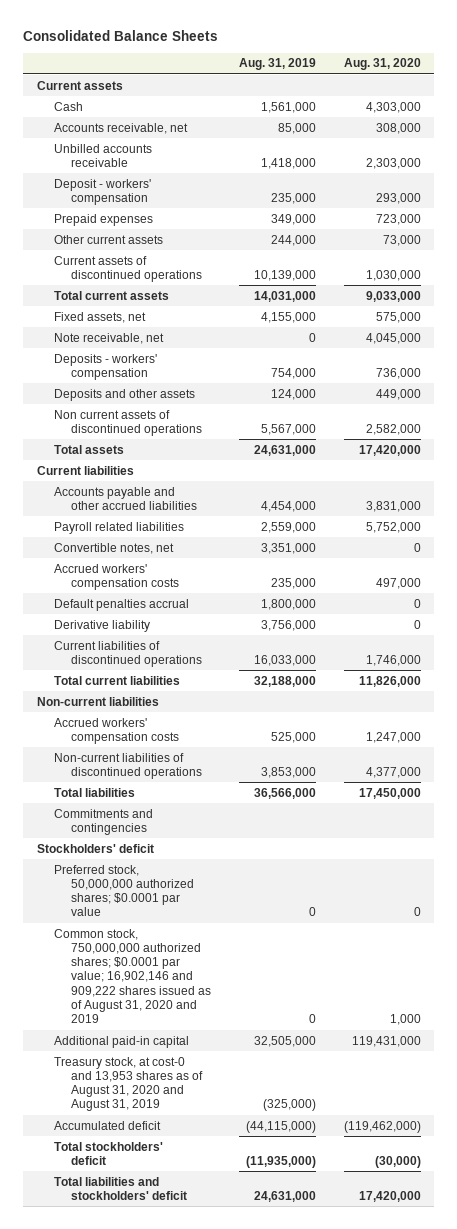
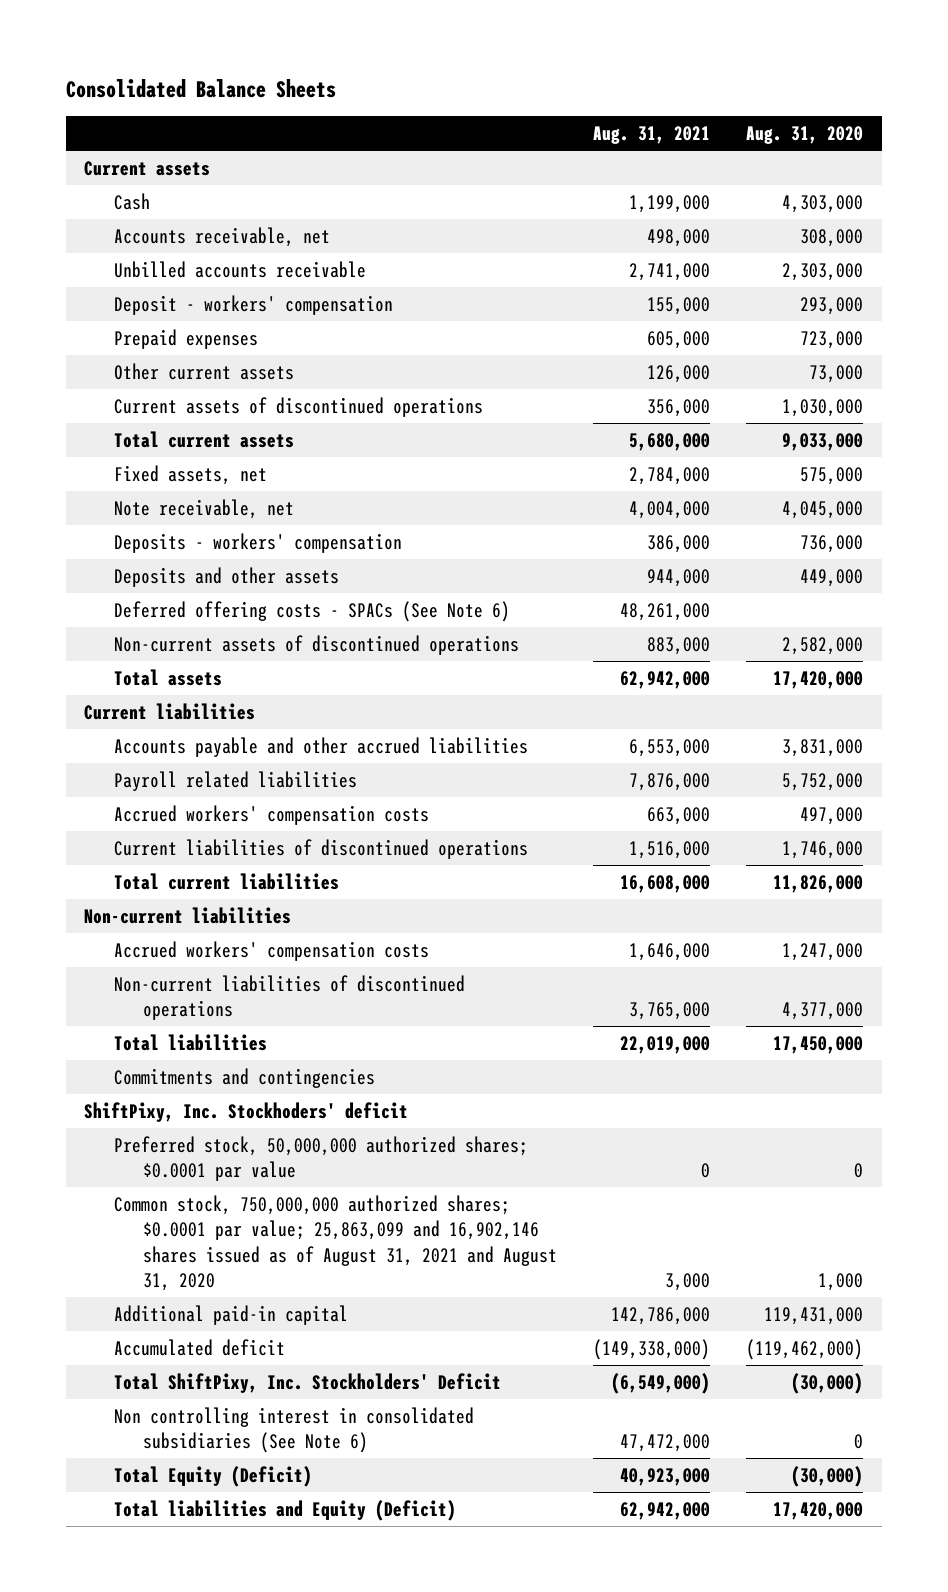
[238,58,316,71] Aug. 31, 2019 -> none
none -> [593,126,711,145] Aug. 31, 2021
none -> [113,600,510,622] Deferred offering costs - SPACs (See Note 6)
[53,409,202,436] Non current assets of discontinued operations -> [113,634,519,655] Non-current assets of discontinued operations
[53,542,174,554] Convertible notes, net -> none
[53,598,189,611] Default penalties accrual -> none
[53,619,150,632] Derivative liability -> none
[36,843,154,853] Stockholders' deficit -> [84,1101,409,1122] ShiftPixy, Inc. Stockhoders' deficit
[53,928,211,1024] Common stock, 750,000,000 authorized shares; $0.0001 par value; 16,902,146 and 909,222 shares issued as of August 31, 2020 and 2019 -> [113,1194,557,1291] Common stock, 750,000,000 authorized shares; $0.0001 par value; 25,863,099 and 16,902,146 shares issued as of August 31, 2021 and August 31, 2020
[53,1056,203,1112] Treasury stock, at cost-0 and 13,953 shares as of August 31, 2020 and August 31, 2019 -> none
[53,1141,163,1165] Total stockholders' deficit -> [113,1372,501,1393] Total ShiftPixy, Inc. Stockholders' Deficit
none -> [113,1406,474,1454] Non controlling interest in consolidated subsidiaries (See Note 6)
none -> [113,1465,312,1487] Total Equity (Deficit)
[53,1176,187,1200] Total liabilities and stockholders' deficit -> [113,1499,456,1521] Total liabilities and Equity (Deficit)

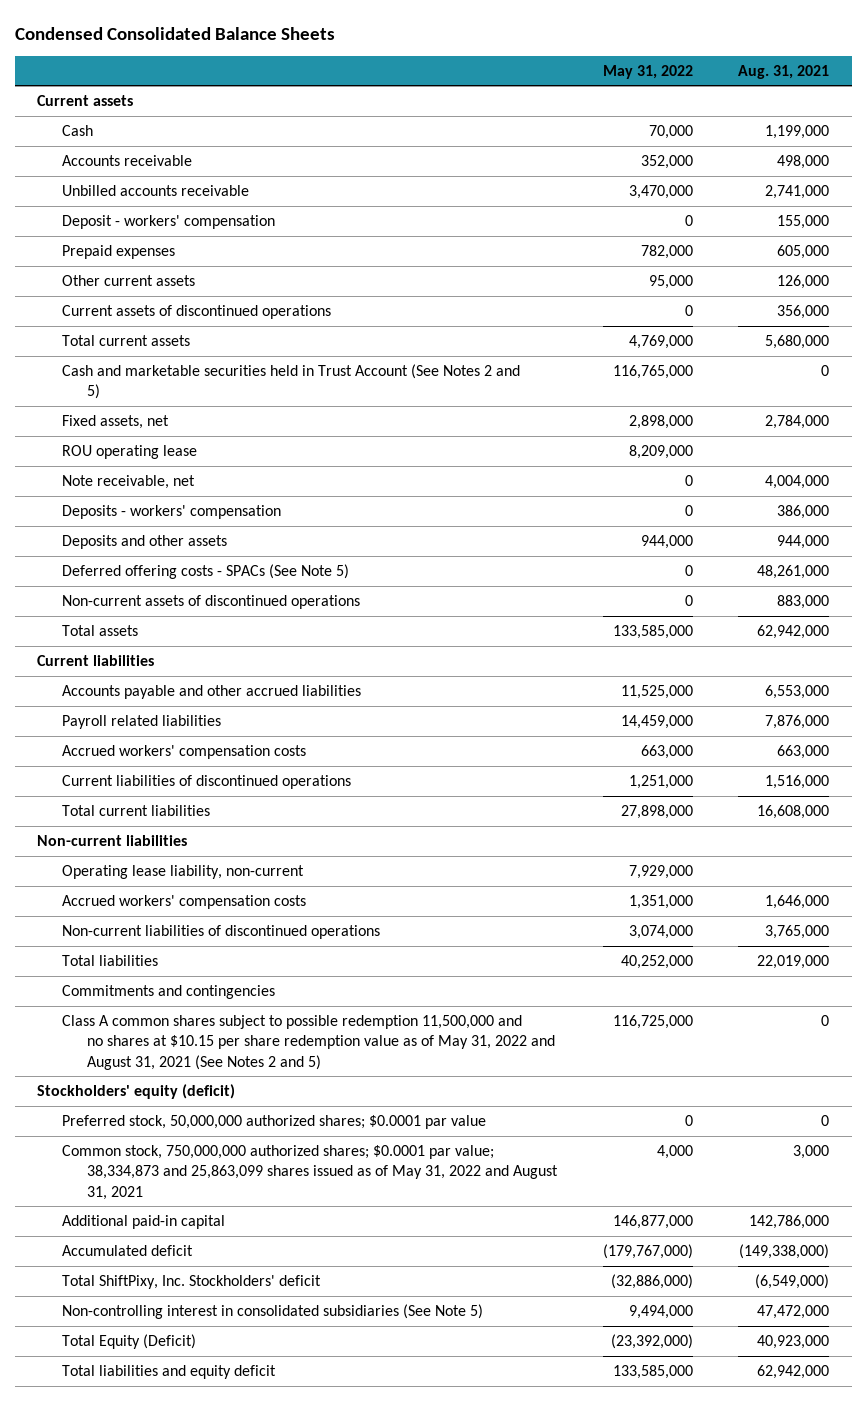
[66,78,337,98] Consolidated Balance Sheets -> [14,26,335,40] Condensed Consolidated Balance Sheets
[746,126,864,145] Aug. 31, 2020 -> none
none -> [602,64,693,79] May 31, 2022
[113,226,330,247] Accounts receivable, net -> [62,155,193,167] Accounts receivable
none -> [62,364,521,400] Cash and marketable securities held in Trust Account (See Notes 2 and 5)
none -> [62,445,198,460] ROU operating lease
[113,600,510,622] Deferred offering costs - SPACs (See Note 6) -> [62,564,350,580] Deferred offering costs - SPACs (See Note 5)
none -> [62,865,305,880] Operating lease liability, non-current
none -> [62,1015,556,1070] Class A common shares subject to possible redemption 11,500,000 and no shares at $10.15 per share redemption value as of May 31, 2022 and August 31, 2021 (See Notes 2 and 5)
[84,1101,409,1122] ShiftPixy, Inc. Stockhoders' deficit -> [37,1084,236,1100] Stockholders' equity (deficit)
[113,1194,557,1291] Common stock, 750,000,000 authorized shares; $0.0001 par value; 25,863,099 and 16,902,146 shares issued as of August 31, 2021 and August 31, 2020 -> [62,1145,559,1200] Common stock, 750,000,000 authorized shares; $0.0001 par value; 38,334,873 and 25,863,099 shares issued as of May 31, 2022 and August 31, 2021
[113,1372,501,1393] Total ShiftPixy, Inc. Stockholders' Deficit -> [62,1275,322,1290] Total ShiftPixy, Inc. Stockholders' deficit
[113,1406,474,1454] Non controlling interest in consolidated subsidiaries (See Note 6) -> [62,1304,484,1320] Non-controlling interest in consolidated subsidiaries (See Note 5)
[113,1499,456,1521] Total liabilities and Equity (Deficit) -> [62,1365,277,1380] Total liabilities and equity deficit

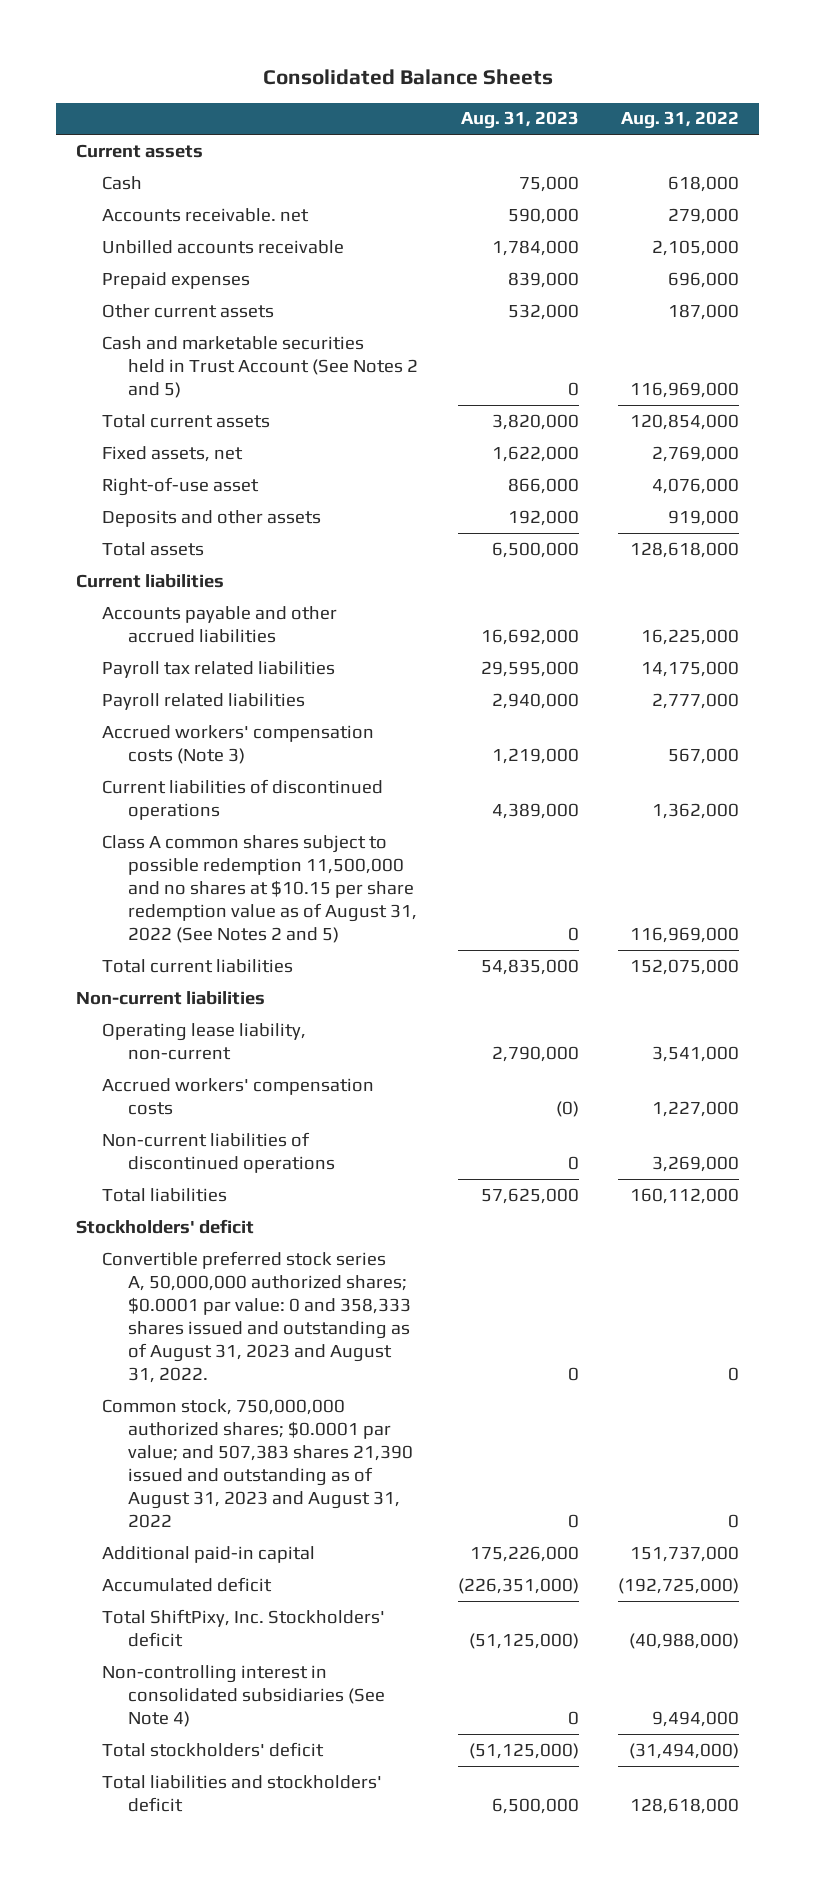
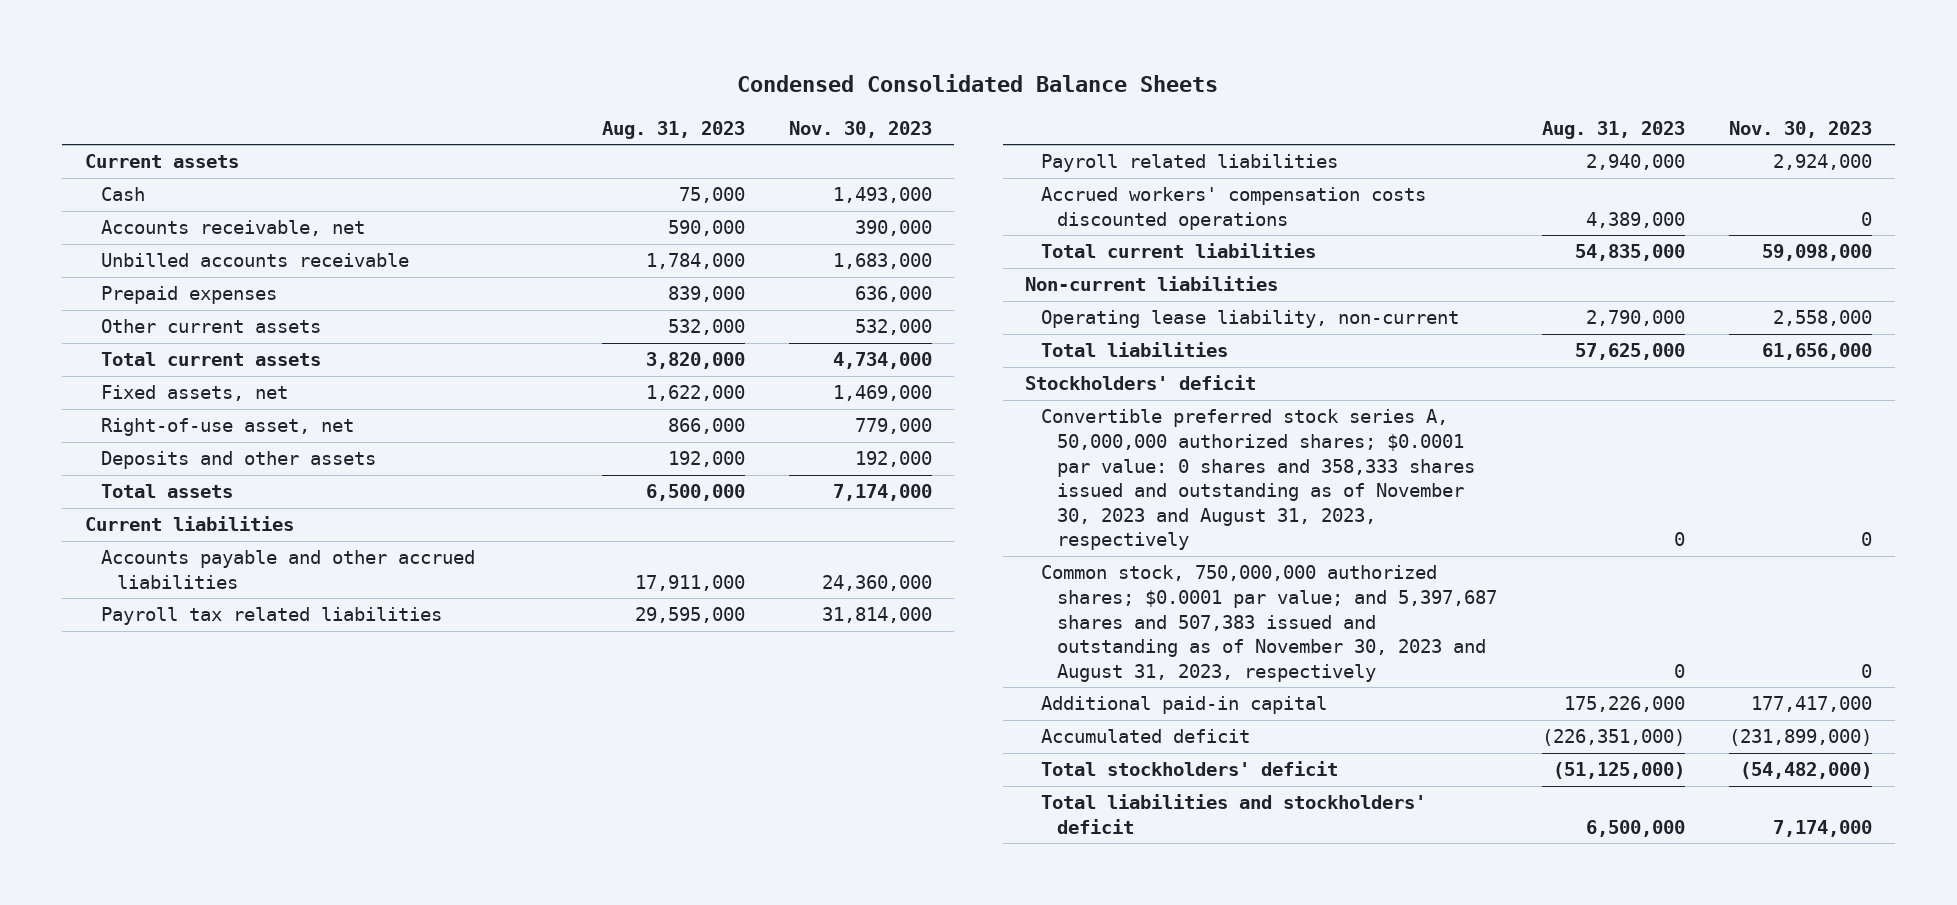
[262,69,553,86] Consolidated Balance Sheets -> [737,74,1219,93] Condensed Consolidated Balance Sheets
[621,111,740,130] Aug. 31, 2022 -> none
none -> [789,120,933,138] Nov. 30, 2023
[101,207,309,222] Accounts receivable. net -> [100,220,365,237] Accounts receivable, net
[101,335,418,398] Cash and marketable securities held in Trust Account (See Notes 2 and 5) -> none
[101,476,259,496] Right-of-use asset -> [100,418,354,437] Right-of-use asset, net
[480,628,579,645] 16,692,000 -> [634,574,745,591] 17,911,000
[101,778,383,820] Current liabilities of discontinued operations -> none
[101,834,417,943] Class A common shares subject to possible redemption 11,500,000 and no shares at $10.15 per share redemption value as of August 31, 2022 (See Notes 2 and 5) -> none
[101,724,374,764] Accrued workers' compensation costs (Note 3) -> [1041,187,1427,230] Accrued workers' compensation costs discounted operations
[491,747,579,764] 1,219,000 -> [1585,211,1685,228] 4,389,000
[101,1077,374,1115] Accrued workers' compensation costs -> none
[101,1131,335,1173] Non-current liabilities of discontinued operations -> none
[101,1250,411,1383] Convertible preferred stock series A, 50,000,000 authorized shares; $0.0001 par value: 0 and 358,333 shares issued and outstanding as of August 31, 2023 and August 31, 2022. -> [1041,409,1476,551] Convertible preferred stock series A, 50,000,000 authorized shares; $0.0001 par value: 0 shares and 358,333 shares issued and outstanding as of November 30, 2023 and August 31, 2023, respectively
[101,1398,413,1528] Common stock, 750,000,000 authorized shares; $0.0001 par value; and 507,383 shares 21,390 issued and outstanding as of August 31, 2023 and August 31, 2022 -> [1041,565,1498,682] Common stock, 750,000,000 authorized shares; $0.0001 par value; and 5,397,687 shares and 507,383 issued and outstanding as of November 30, 2023 and August 31, 2023, respectively
[101,1608,385,1647] Total ShiftPixy, Inc. Stockholders' deficit -> none
[101,1664,385,1727] Non-controlling interest in consolidated subsidiaries (See Note 4) -> none

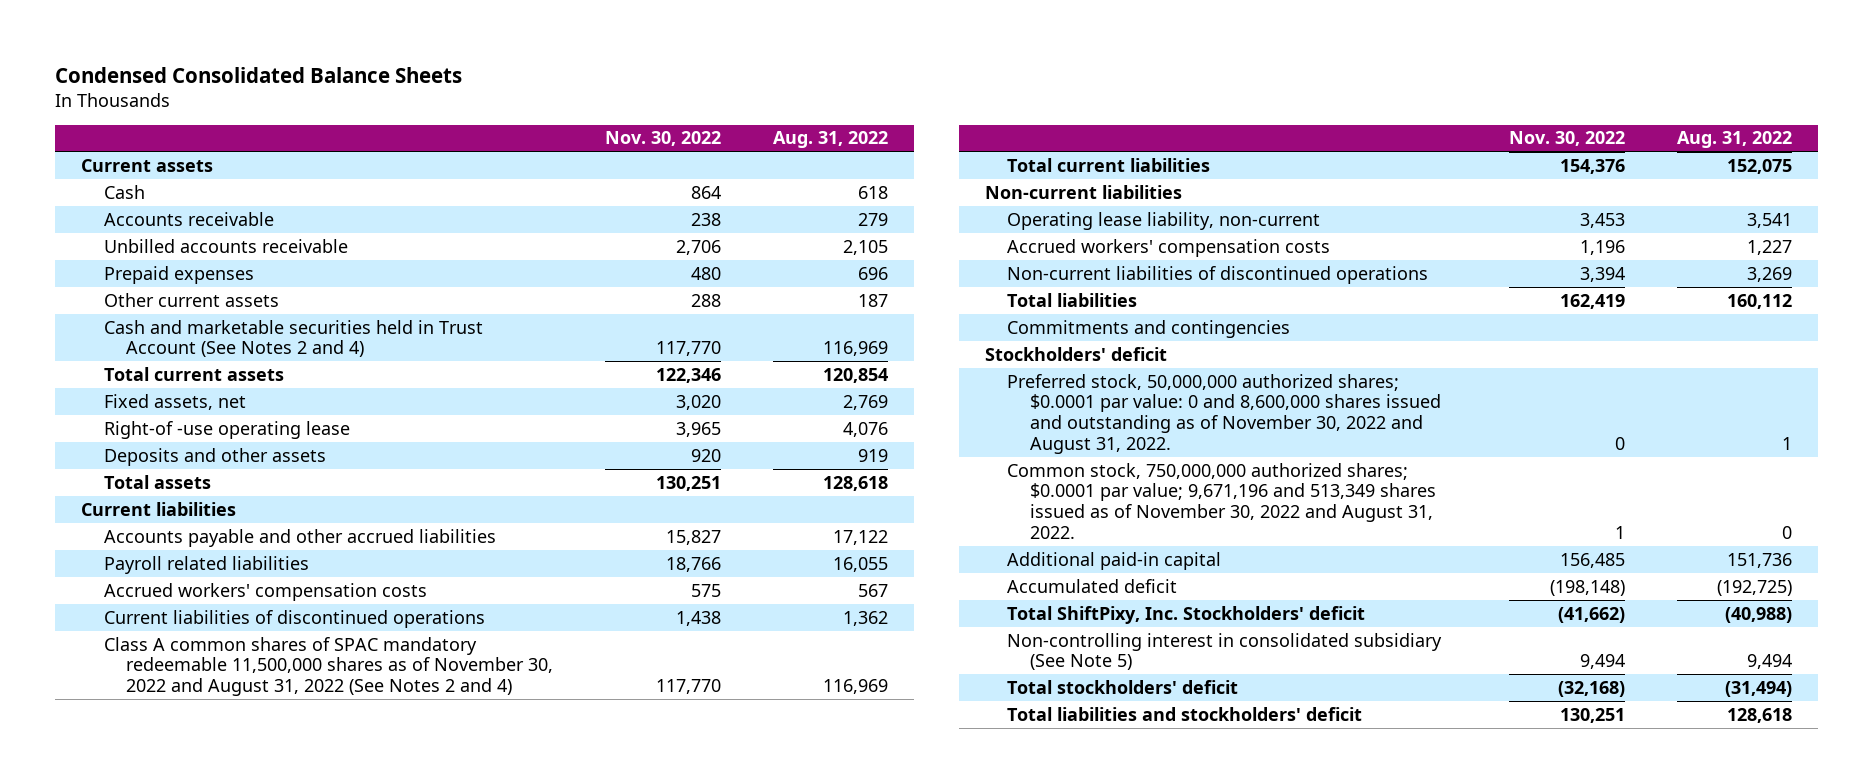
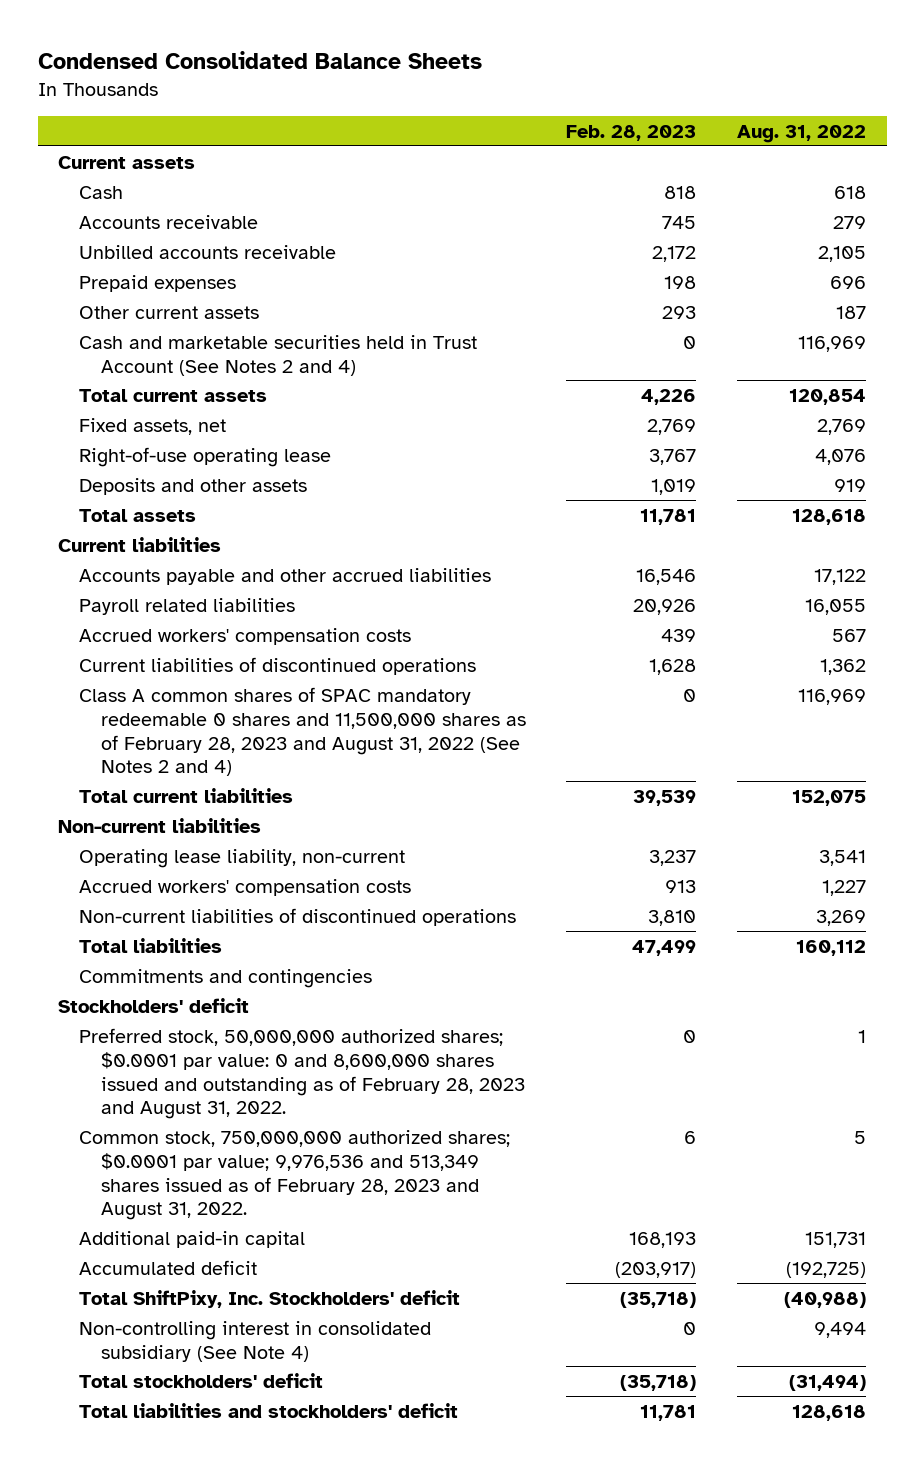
[605,131,722,147] Nov. 30, 2022 -> none
none -> [566,125,697,142] Feb. 28, 2023
[103,420,350,439] Right-of -use operating lease -> [79,446,332,467] Right-of-use operating lease
[103,636,553,697] Class A common shares of SPAC mandatory redeemable 11,500,000 shares as of November 30, 2022 and August 31, 2022 (See Notes 2 and 4) -> [79,686,526,777] Class A common shares of SPAC mandatory redeemable 0 shares and 11,500,000 shares as of February 28, 2023 and August 31, 2022 (See Notes 2 and 4)
[1007,373,1441,454] Preferred stock, 50,000,000 authorized shares; $0.0001 par value: 0 and 8,600,000 shares issued and outstanding as of November 30, 2022 and August 31, 2022. -> [79,1027,525,1120] Preferred stock, 50,000,000 authorized shares; $0.0001 par value: 0 and 8,600,000 shares issued and outstanding as of February 28, 2023 and August 31, 2022.
[1007,462,1436,539] Common stock, 750,000,000 authorized shares; $0.0001 par value; 9,671,196 and 513,349 shares issued as of November 30, 2022 and August 31, 2022. -> [79,1129,511,1221] Common stock, 750,000,000 authorized shares; $0.0001 par value; 9,976,536 and 513,349 shares issued as of February 28, 2023 and August 31, 2022.
[1781,525,1792,539] 0 -> [854,1130,867,1144] 5
[1726,552,1792,568] 151,736 -> [805,1231,867,1248] 151,731
[1007,632,1443,671] Non-controlling interest in consolidated subsidiary (See Note 5) -> [79,1320,432,1362] Non-controlling interest in consolidated subsidiary (See Note 4)

